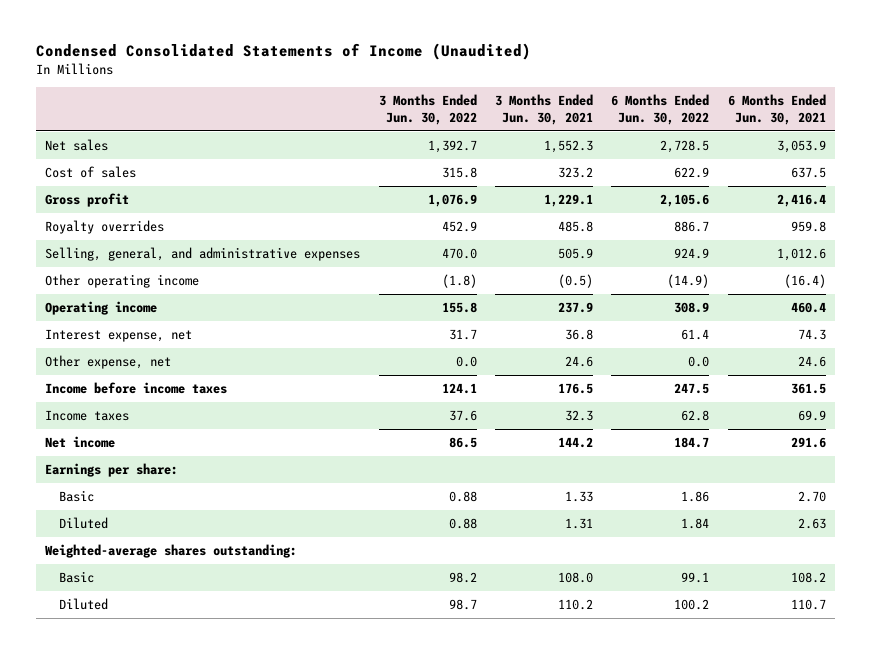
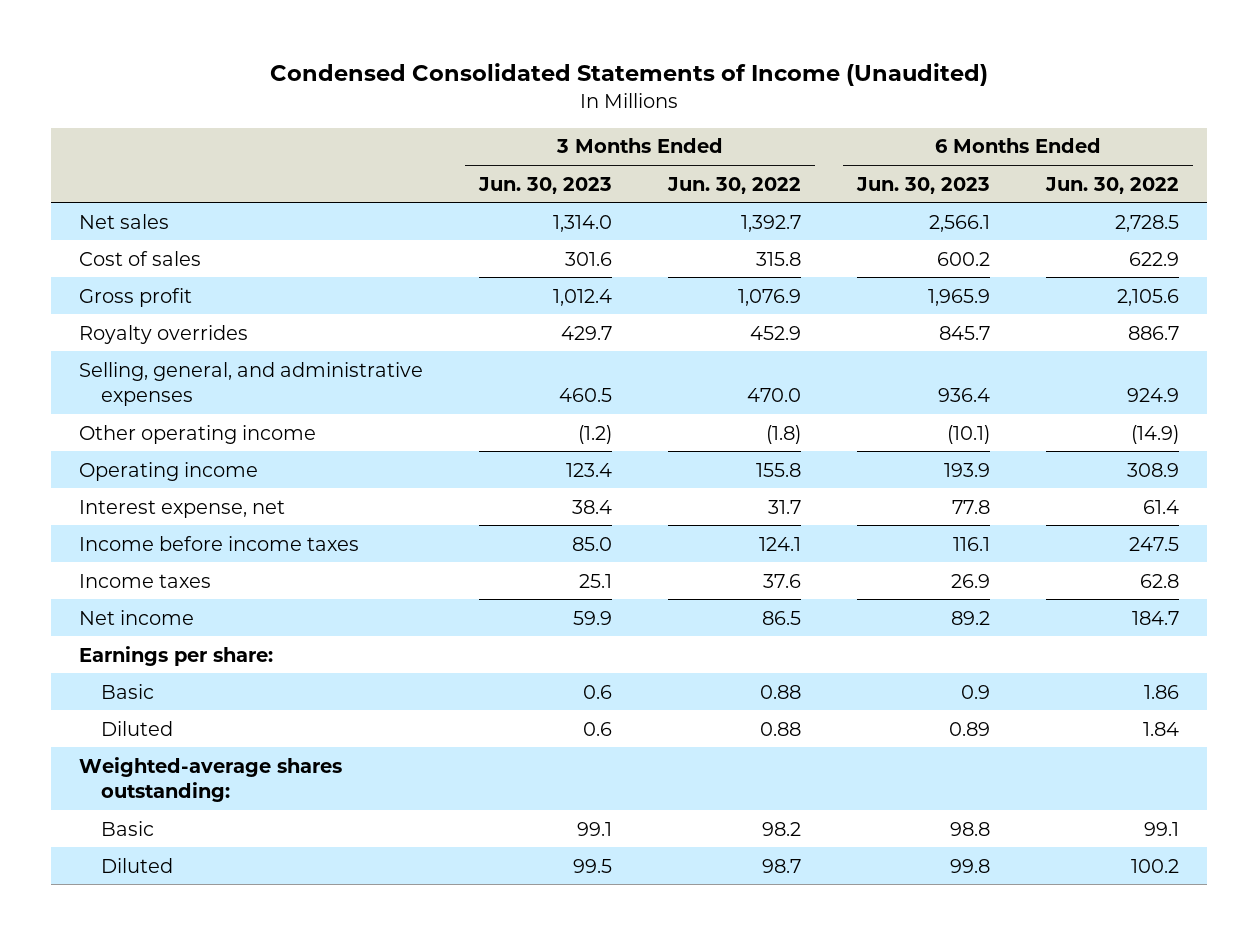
[494,93,593,125] 3 Months Ended Jun. 30, 2021 -> none
[727,93,826,125] 6 Months Ended Jun. 30, 2021 -> none
none -> [477,176,612,194] Jun. 30, 2023
none -> [856,176,991,194] Jun. 30, 2023
[45,354,172,369] Other expense, net -> none

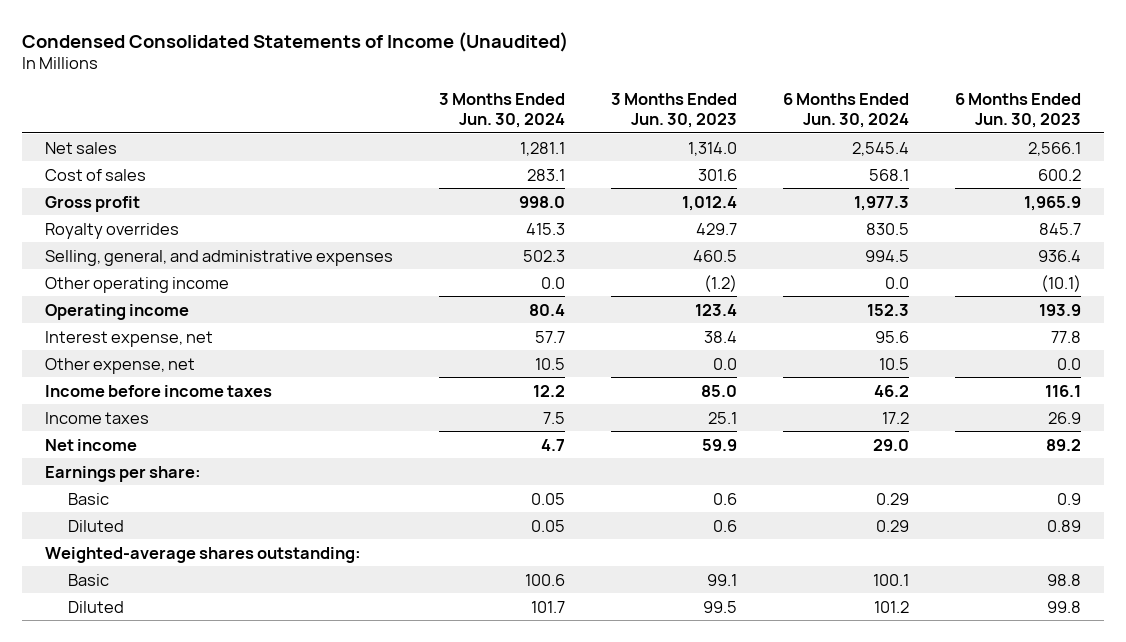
[666,176,801,194] Jun. 30, 2022 -> none
[1045,176,1180,194] Jun. 30, 2022 -> none
none -> [439,93,566,128] 3 Months Ended Jun. 30, 2024
none -> [783,93,910,128] 6 Months Ended Jun. 30, 2024
none -> [45,357,196,374] Other expense, net

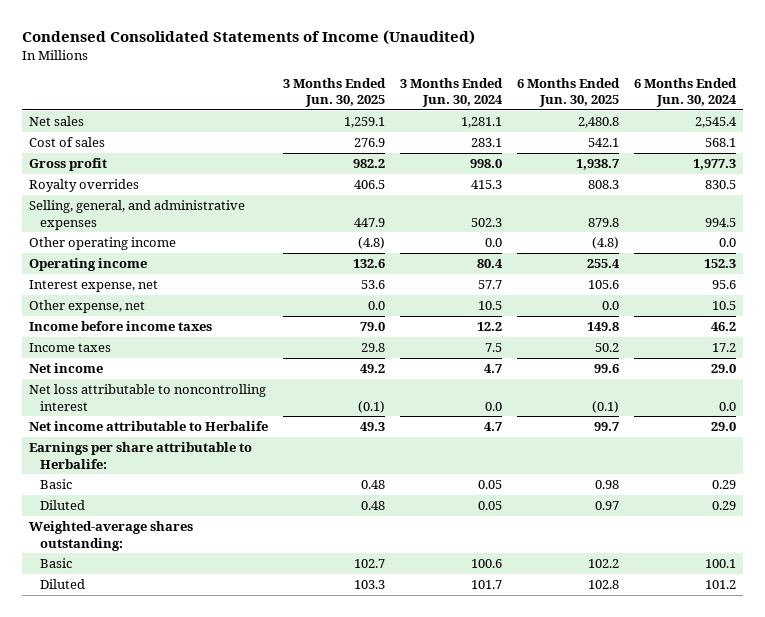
[611,93,738,128] 3 Months Ended Jun. 30, 2023 -> none
[954,93,1081,128] 6 Months Ended Jun. 30, 2023 -> none
none -> [283,77,387,108] 3 Months Ended Jun. 30, 2025
none -> [517,77,621,108] 6 Months Ended Jun. 30, 2025
none -> [29,384,267,411] Net loss attributable to noncontrolling interest
none -> [29,421,269,432] Net income attributable to Herbalife
[45,465,202,482] Earnings per share: -> [29,442,253,469] Earnings per share attributable to Herbalife:

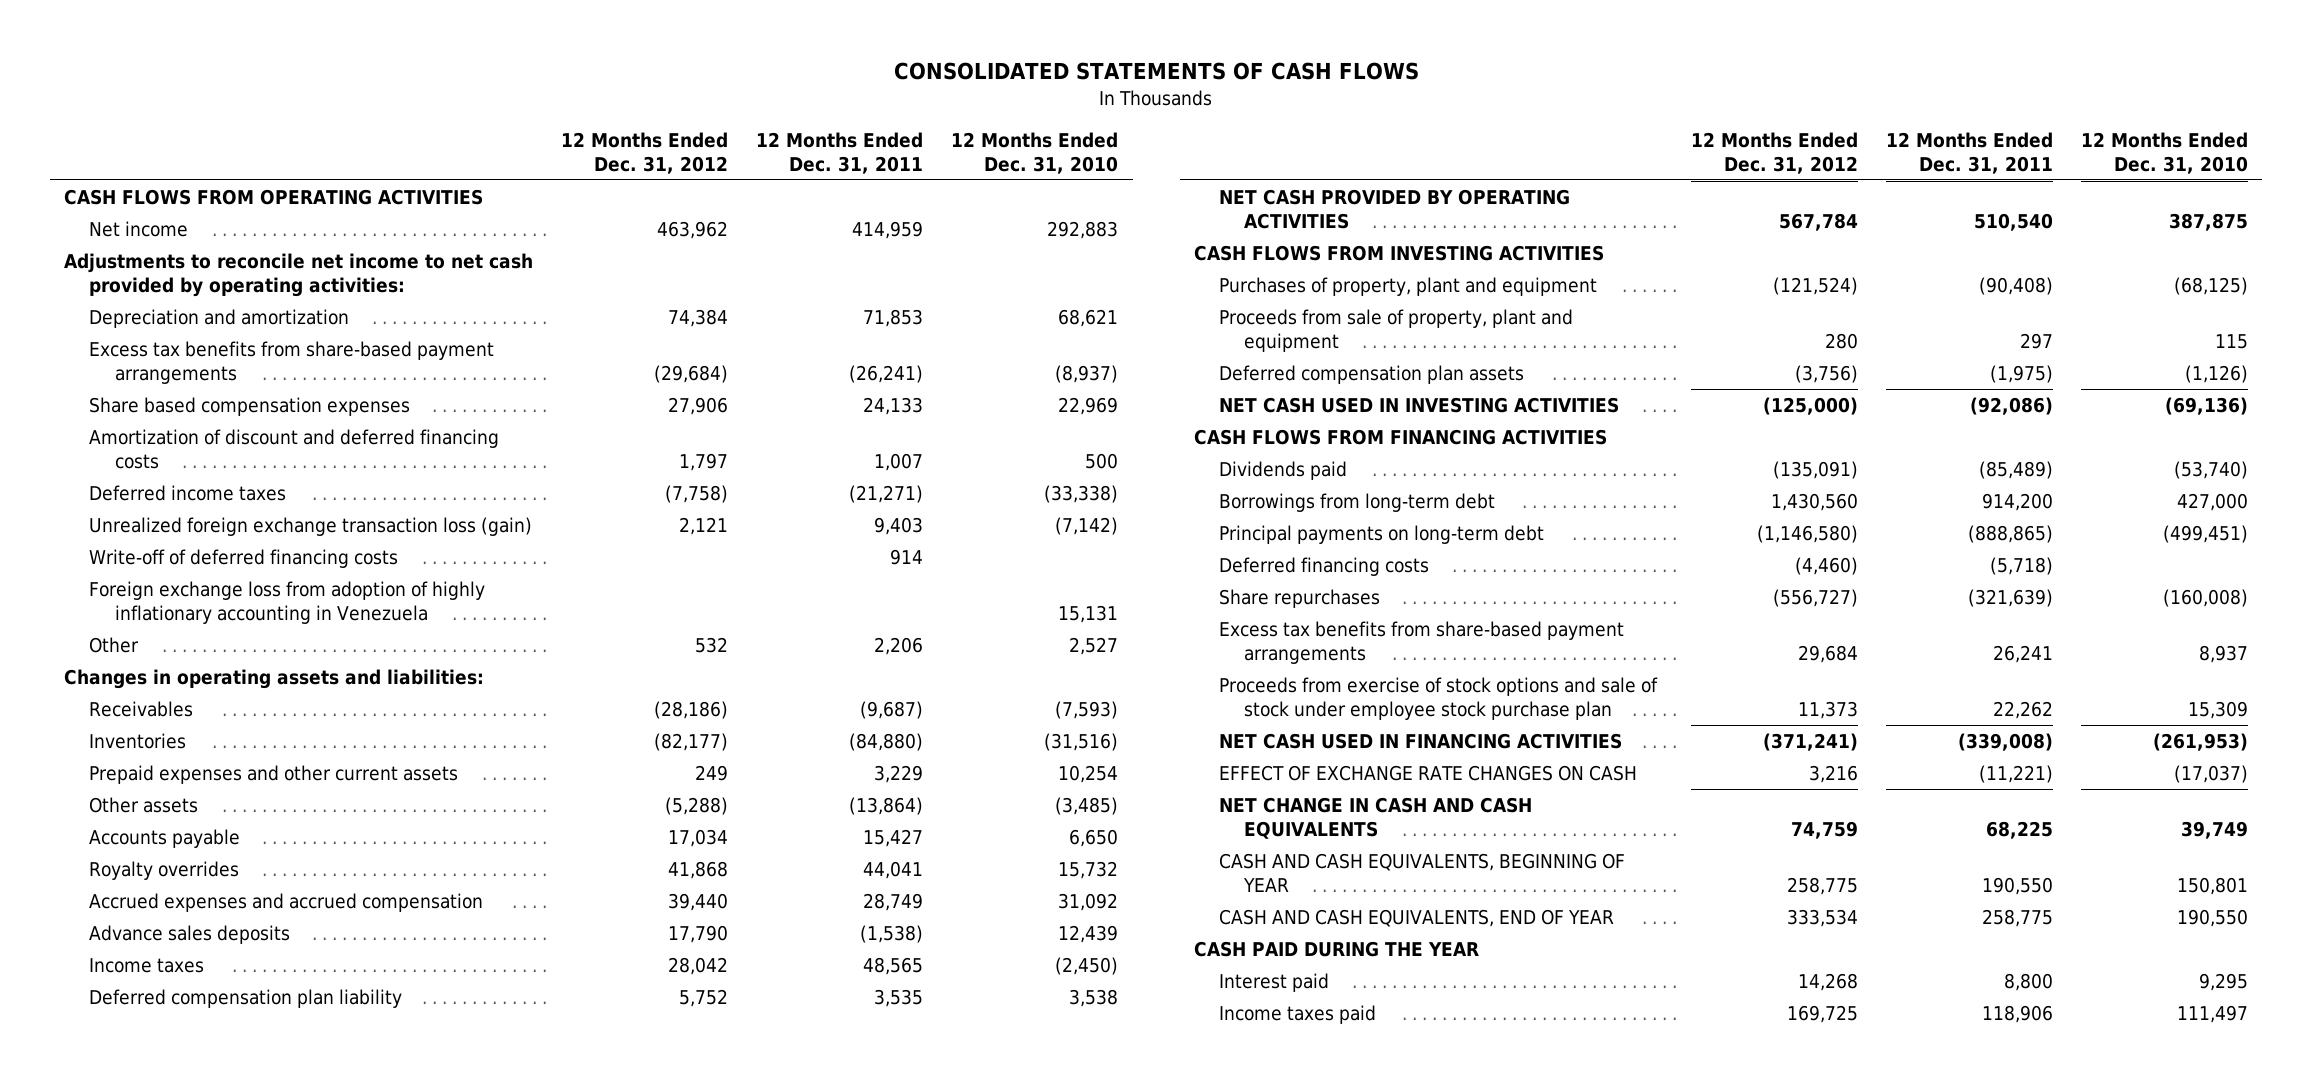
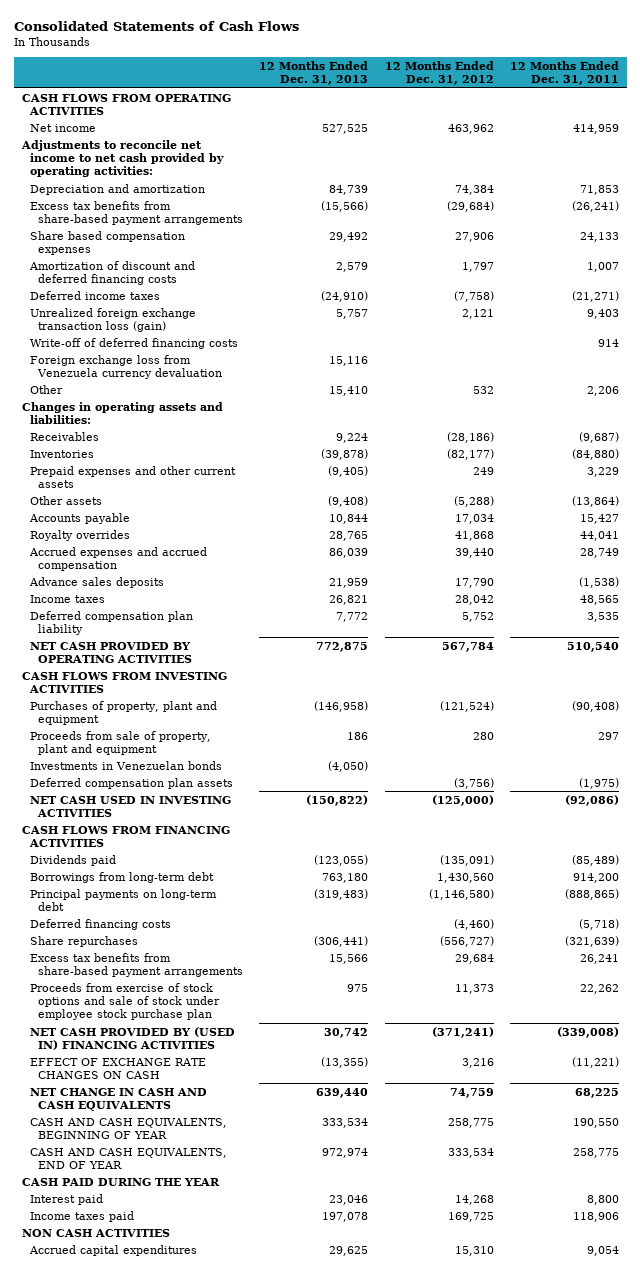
[894,62,1420,81] CONSOLIDATED STATEMENTS OF CASH FLOWS -> [13,20,299,31] Consolidated Statements of Cash Flows
[951,131,1119,174] 12 Months Ended Dec. 31, 2010 -> none
none -> [259,60,369,86] 12 Months Ended Dec. 31, 2013
[89,580,486,625] Foreign exchange loss from adoption of highly inflationary accounting in Venezuela -> none
none -> [29,354,223,379] Foreign exchange loss from Venezuela currency devaluation
none -> [29,760,222,770] Investments in Venezuelan bonds
[1219,732,1623,749] NET CASH USED IN FINANCING ACTIVITIES -> [29,1026,235,1050] NET CASH PROVIDED BY (USED IN) FINANCING ACTIVITIES
none -> [21,1228,170,1237] NON CASH ACTIVITIES
none -> [28,1244,197,1256] Accrued capital expenditures

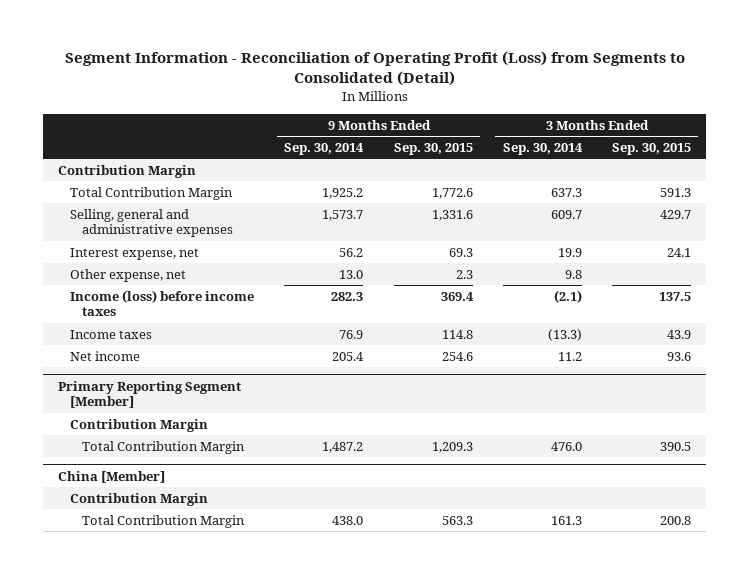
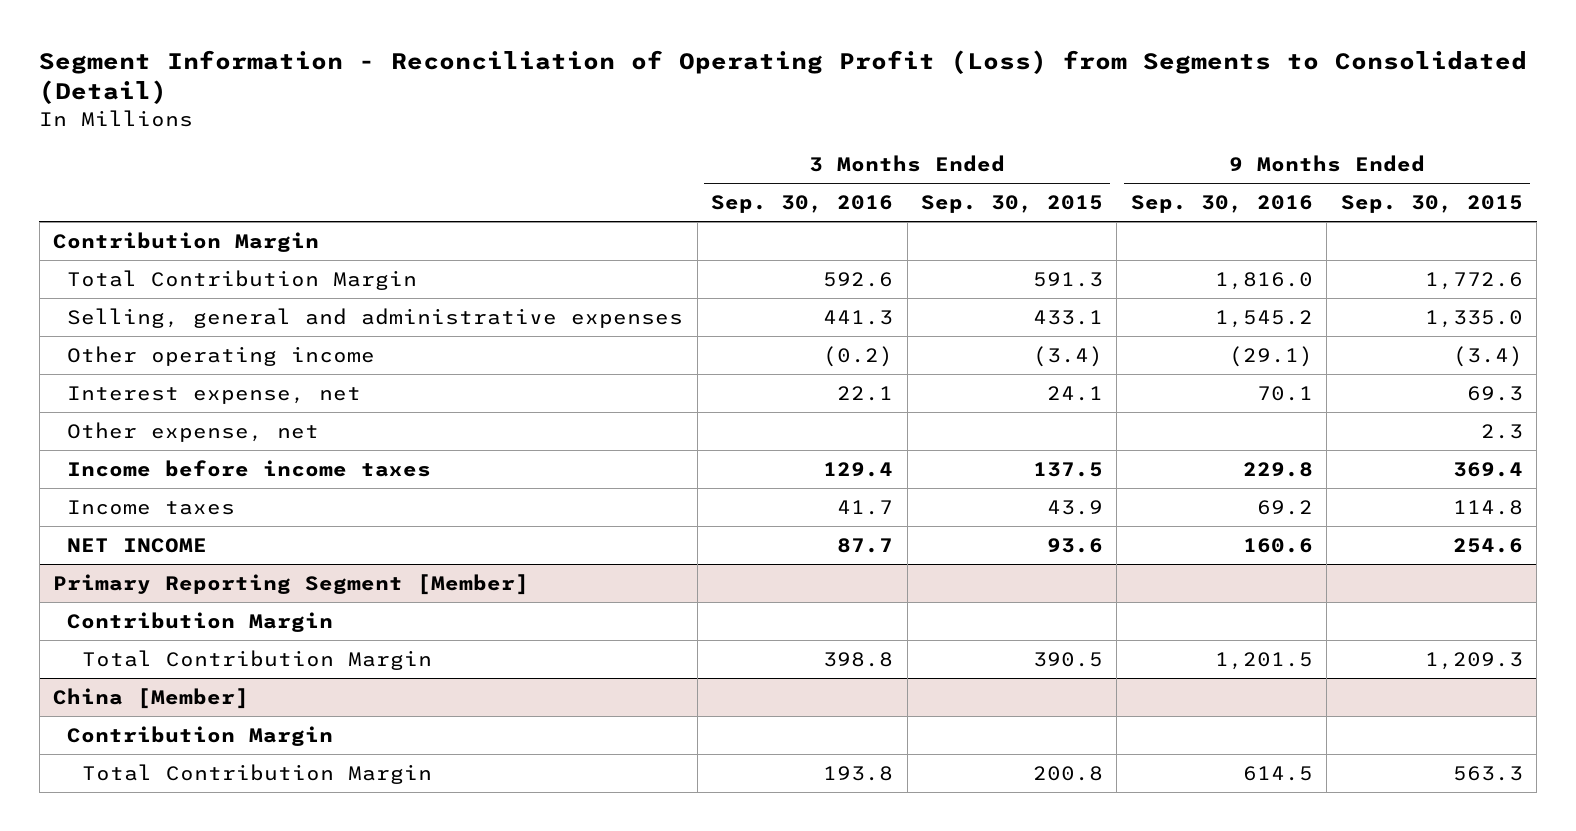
[284,142,365,155] Sep. 30, 2014 -> none
[502,142,583,155] Sep. 30, 2014 -> none
none -> [711,194,894,213] Sep. 30, 2016
none -> [1130,194,1313,213] Sep. 30, 2016
[431,209,473,221] 1,331.6 -> [1424,309,1523,328] 1,335.0
[659,209,691,219] 429.7 -> [1033,309,1104,325] 433.1
none -> [67,345,376,366] Other operating income
[70,289,255,317] Income (loss) before income taxes -> [67,459,432,477] Income before income taxes
[70,350,141,361] Net income -> [67,537,208,553] NET INCOME

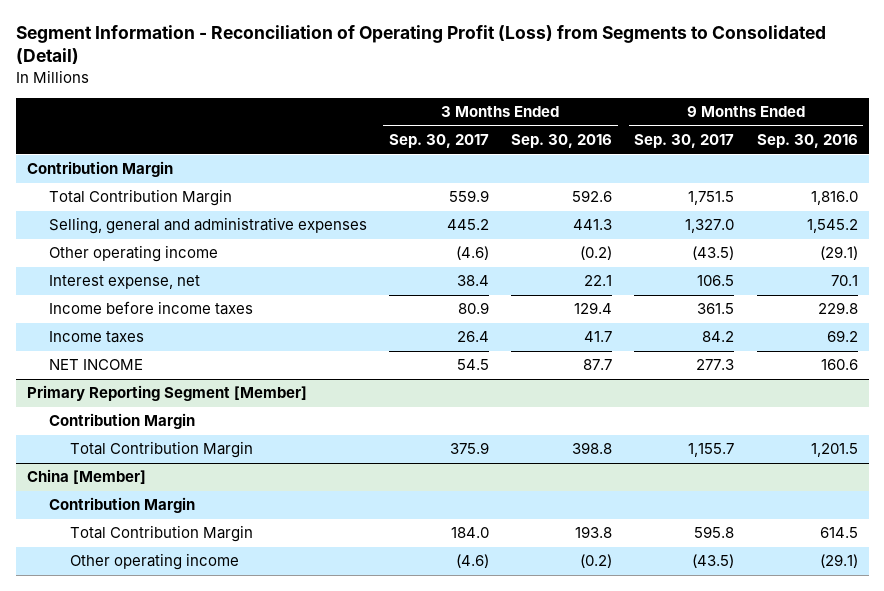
[921,194,1104,213] Sep. 30, 2015 -> none
[1340,194,1523,213] Sep. 30, 2015 -> none
none -> [388,134,489,149] Sep. 30, 2017
none -> [634,134,735,149] Sep. 30, 2017
[67,421,320,442] Other expense, net -> none
none -> [70,553,240,571] Other operating income

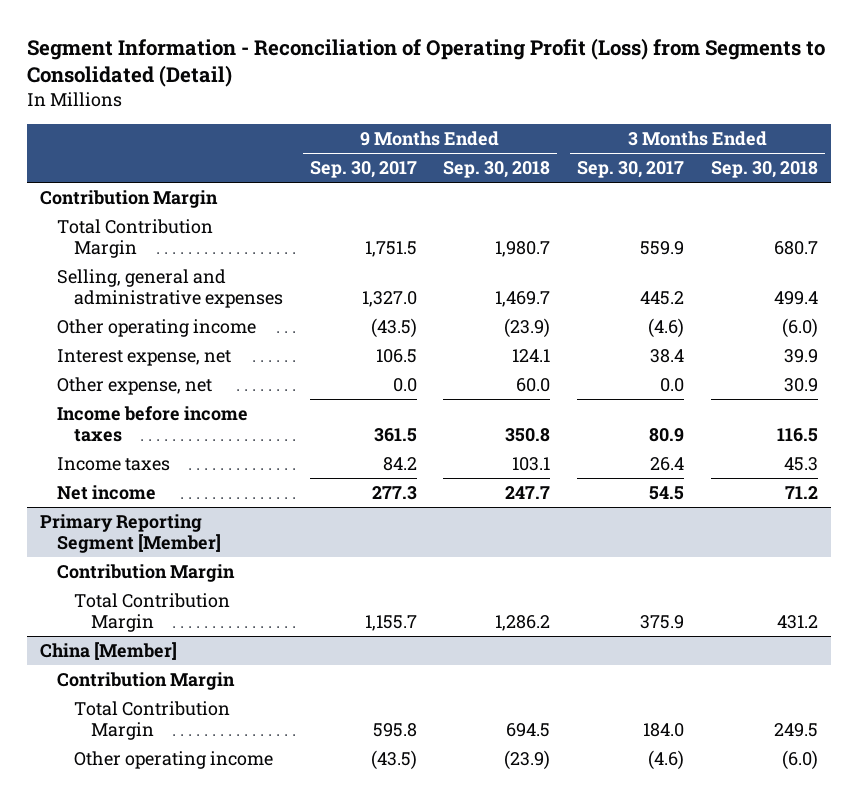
[511,134,613,149] Sep. 30, 2016 -> none
[756,134,858,149] Sep. 30, 2016 -> none
none -> [443,161,551,179] Sep. 30, 2018
none -> [710,161,818,179] Sep. 30, 2018
none -> [57,376,213,395] Other expense, net
[48,359,143,371] NET INCOME -> [57,484,157,500] Net income

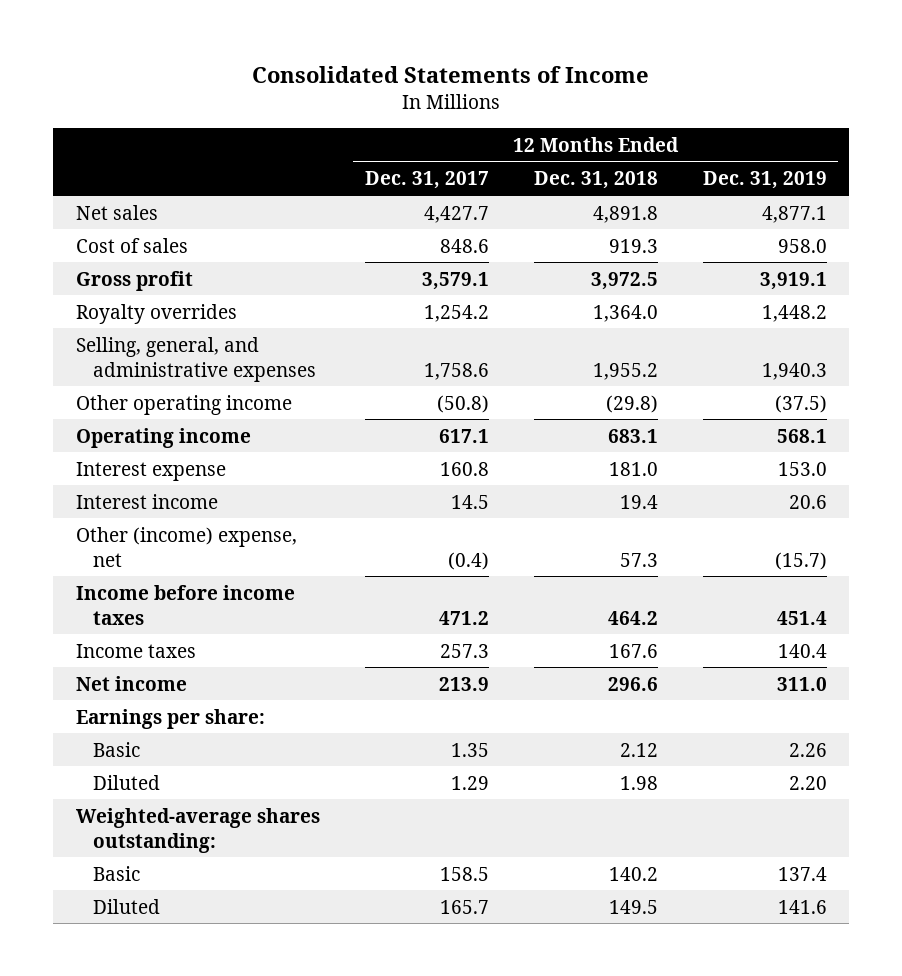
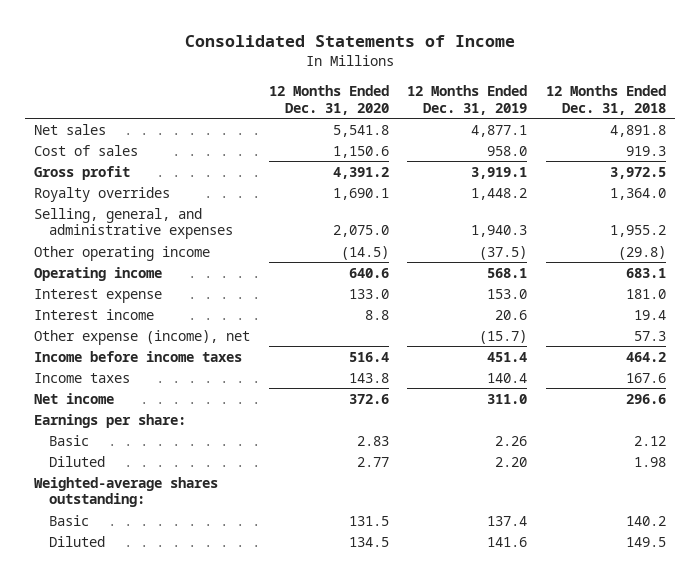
[364,171,489,190] Dec. 31, 2017 -> none
none -> [268,84,389,115] 12 Months Ended Dec. 31, 2020
[75,526,297,567] Other (income) expense, net -> [34,329,251,345] Other expense (income), net

